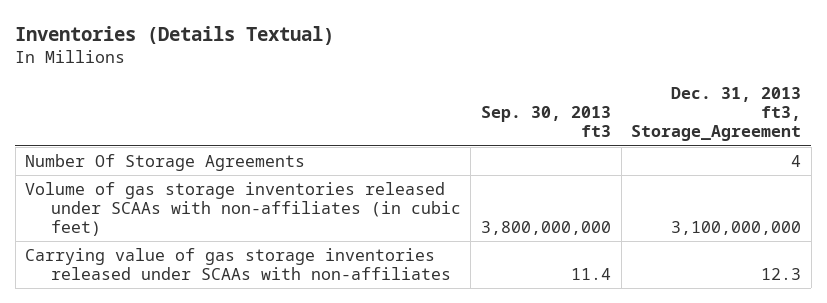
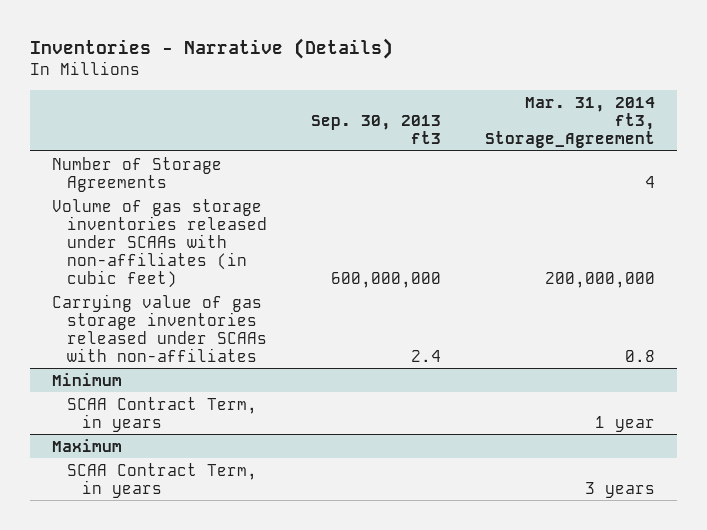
[15,25,335,45] Inventories (Details Textual) -> [29,37,393,59] Inventories - Narrative (Details)
[631,87,802,142] Dec. 31, 2013 ft3, Storage_Agreement -> none
none -> [484,97,655,149] Mar. 31, 2014 ft3, Storage_Agreement
[25,154,306,172] Number Of Storage Agreements -> [51,156,222,192] Number of Storage Agreements
[481,221,612,236] 3,800,000,000 -> [330,271,441,288] 600,000,000
[571,268,612,281] 11.4 -> [410,349,441,362] 2.4
none -> [51,372,122,386] Minimum
none -> [66,396,257,432] SCAA Contract Term, in years
none -> [51,438,122,452] Maximum
none -> [66,462,257,498] SCAA Contract Term, in years

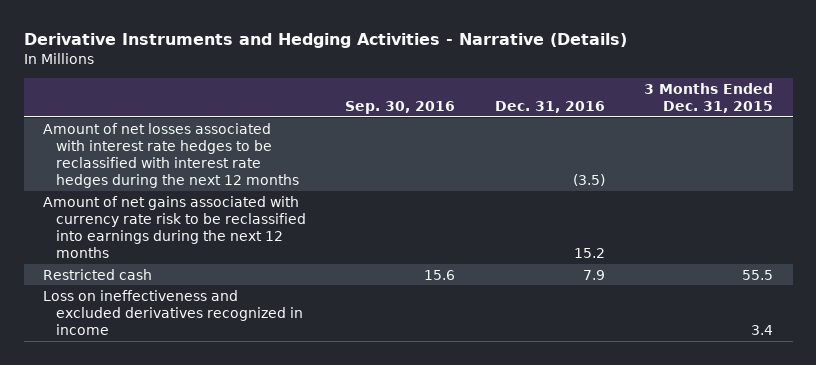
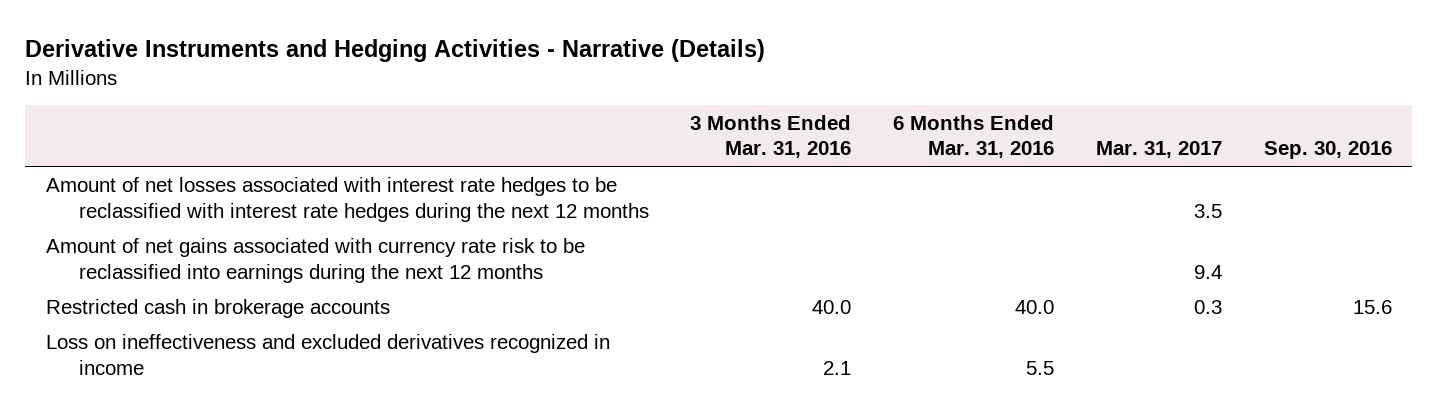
[494,101,605,114] Dec. 31, 2016 -> none
[644,82,774,114] 3 Months Ended Dec. 31, 2015 -> none
none -> [690,114,852,159] 3 Months Ended Mar. 31, 2016
none -> [893,114,1055,159] 6 Months Ended Mar. 31, 2016
none -> [1095,141,1222,159] Mar. 31, 2017
[43,268,153,280] Restricted cash -> [46,298,391,318] Restricted cash in brokerage accounts

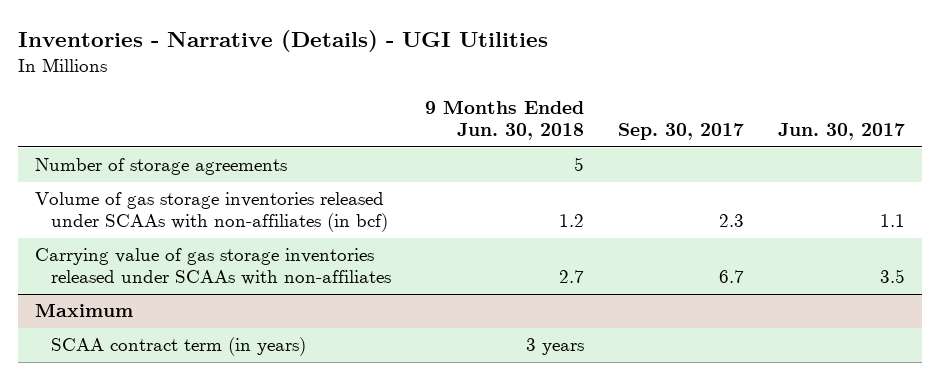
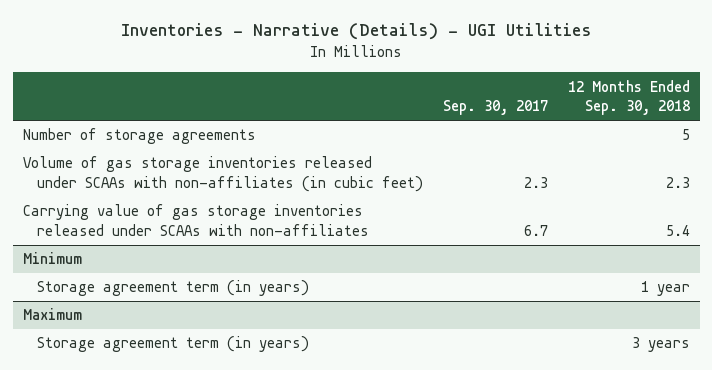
[425,100,585,141] 9 Months Ended Jun. 30, 2018 -> none
[778,123,906,141] Jun. 30, 2017 -> none
none -> [567,79,690,116] 12 Months Ended Sep. 30, 2018
[35,192,389,233] Volume of gas storage inventories released under SCAAs with non-affiliates (in bcf) -> [22,156,424,193] Volume of gas storage inventories released under SCAAs with non-affiliates (in cubic feet)
none -> [22,252,82,265] Minimum
none -> [37,280,310,297] Storage agreement term (in years)
[51,337,307,357] SCAA contract term (in years) -> [37,336,310,353] Storage agreement term (in years)

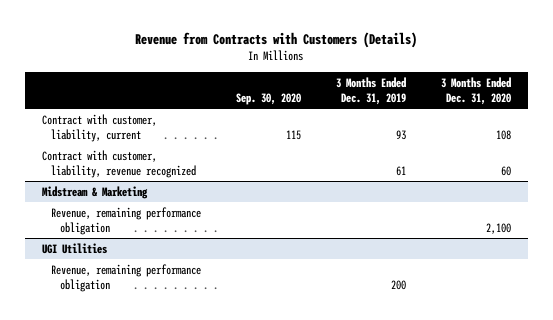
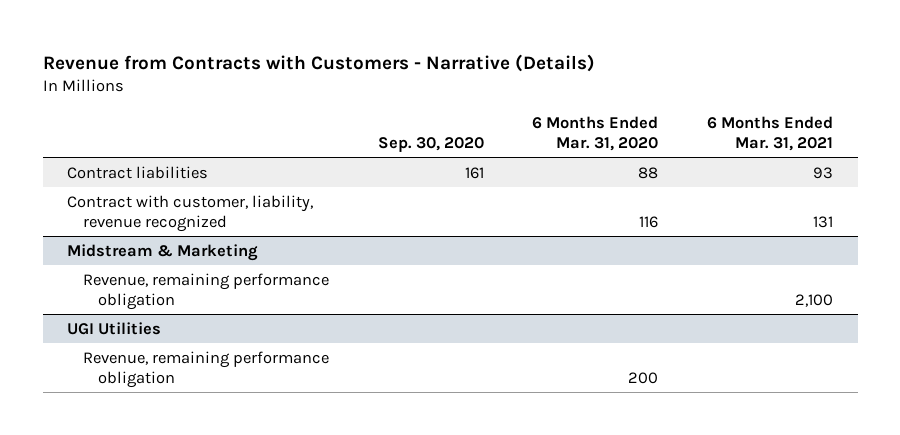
[135,31,418,48] Revenue from Contracts with Customers (Details) -> [42,53,595,72] Revenue from Contracts with Customers - Narrative (Details)
[335,77,406,106] 3 Months Ended Dec. 31, 2019 -> none
[440,77,511,106] 3 Months Ended Dec. 31, 2020 -> none
none -> [532,115,659,151] 6 Months Ended Mar. 31, 2020
none -> [707,115,834,151] 6 Months Ended Mar. 31, 2021
[42,113,158,142] Contract with customer, liability, current -> none
none -> [67,165,209,179] Contract liabilities

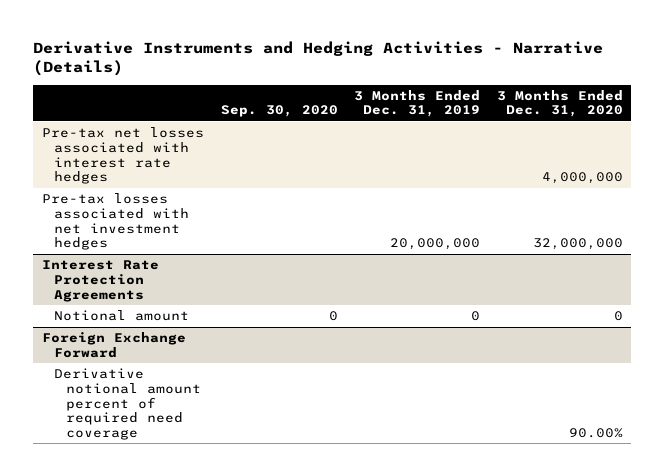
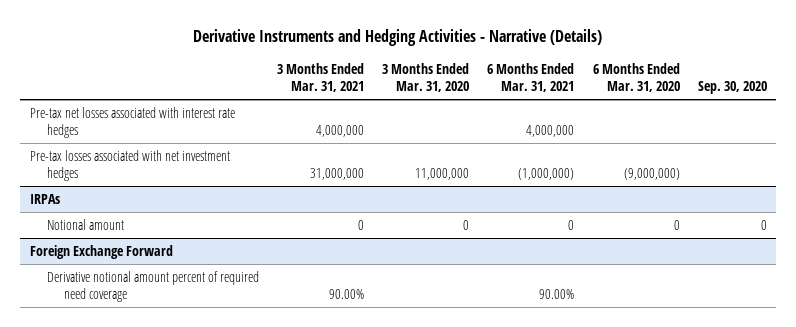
[354,89,481,118] 3 Months Ended Dec. 31, 2019 -> none
[496,89,623,118] 3 Months Ended Dec. 31, 2020 -> none
none -> [277,62,365,93] 3 Months Ended Mar. 31, 2021
none -> [382,62,470,93] 3 Months Ended Mar. 31, 2020
none -> [487,62,575,93] 6 Months Ended Mar. 31, 2021
none -> [592,62,680,93] 6 Months Ended Mar. 31, 2020
[41,260,159,302] Interest Rate Protection Agreements -> [29,193,60,204] IRPAs

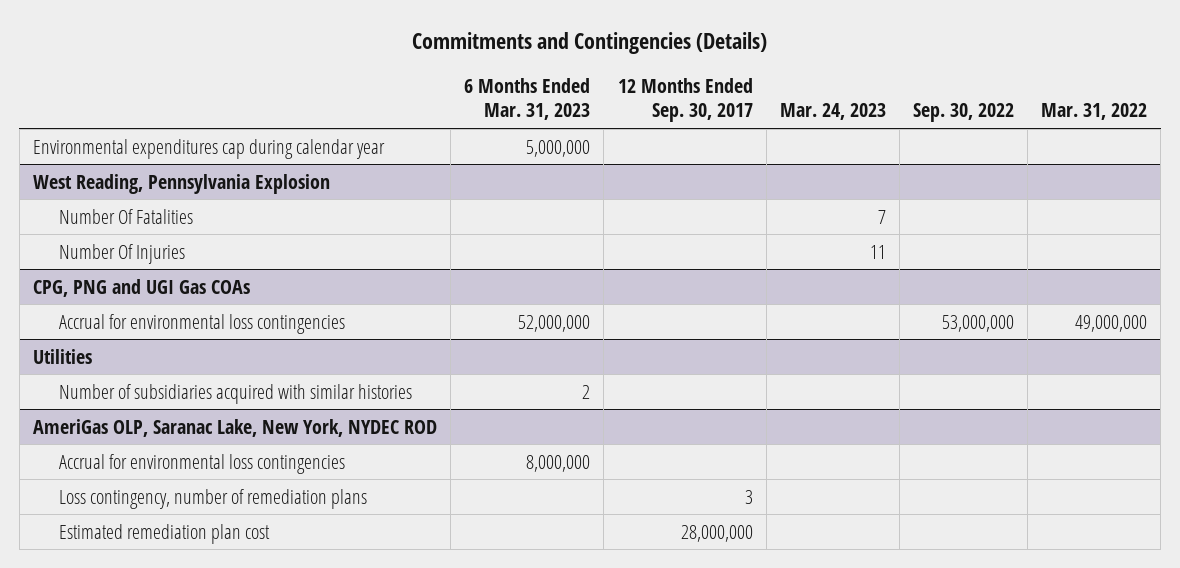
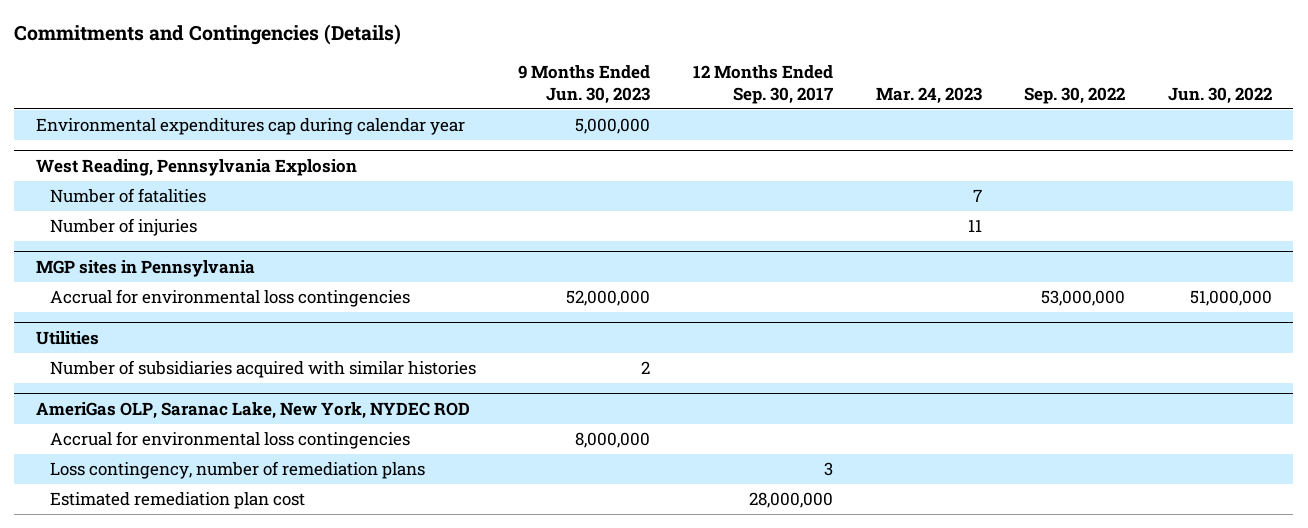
[464,78,591,121] 6 Months Ended Mar. 31, 2023 -> none
[1041,103,1148,121] Mar. 31, 2022 -> none
none -> [518,65,651,104] 9 Months Ended Jun. 30, 2023
none -> [1167,86,1272,104] Jun. 30, 2022
[58,208,193,224] Number Of Fatalities -> [49,188,206,204] Number of fatalities
[58,243,185,264] Number Of Injuries -> [49,218,197,237] Number of injuries
[33,278,251,297] CPG, PNG and UGI Gas COAs -> [35,259,255,277] MGP sites in Pennsylvania

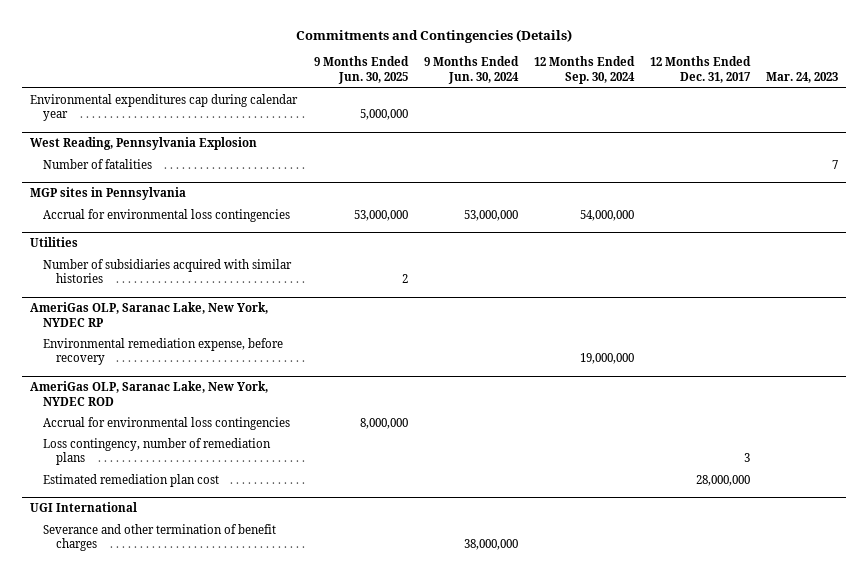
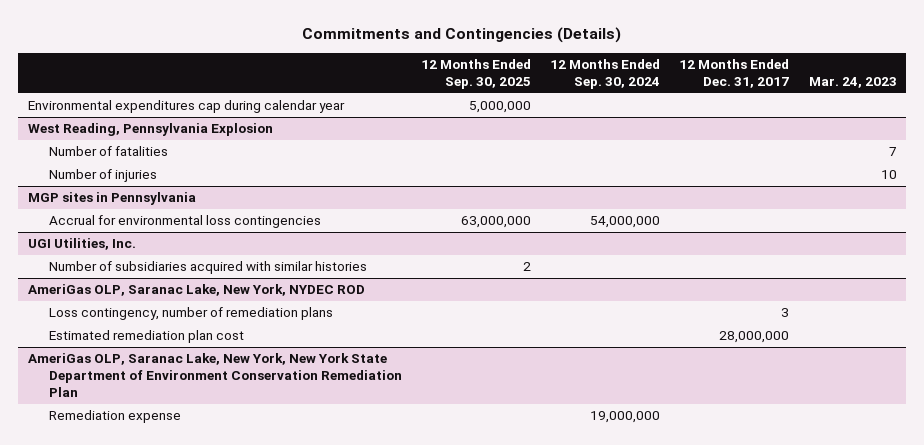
[313,56,409,85] 9 Months Ended Jun. 30, 2025 -> none
[423,56,519,85] 9 Months Ended Jun. 30, 2024 -> none
none -> [421,59,532,90] 12 Months Ended Sep. 30, 2025
none -> [49,169,158,183] Number of injuries
[30,237,79,248] Utilities -> [27,238,136,251] UGI Utilities, Inc.
[30,302,269,327] AmeriGas OLP, Saranac Lake, New York, NYDEC RP -> none
[43,337,284,366] Environmental remediation expense, before recovery -> none
[43,416,291,430] Accrual for environmental loss contingencies -> none
[30,502,138,513] UGI International -> none
[43,523,277,552] Severance and other termination of benefit charges -> none
none -> [27,353,403,397] AmeriGas OLP, Saranac Lake, New York, New York State Department of Environment Conservation Remediation Plan
none -> [49,410,182,424] Remediation expense

